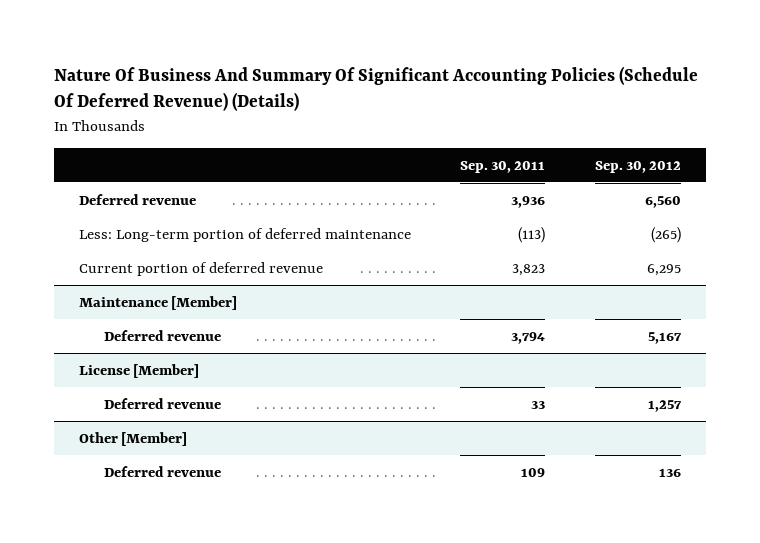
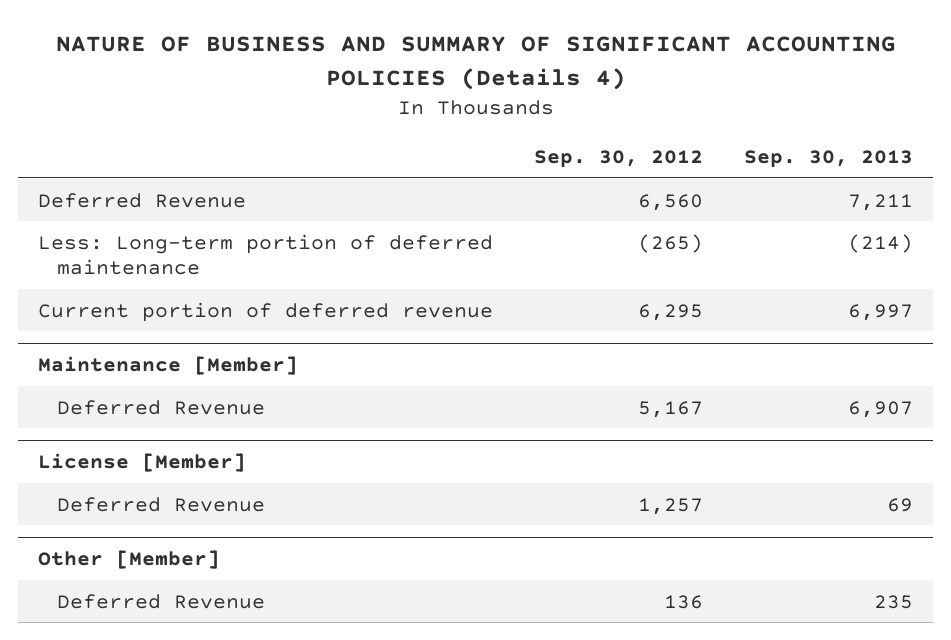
[53,65,698,112] Nature Of Business And Summary Of Significant Accounting Policies (Schedule Of Deferred Revenue) (Details) -> [55,36,896,90] NATURE OF BUSINESS AND SUMMARY OF SIGNIFICANT ACCOUNTING POLICIES (Details 4)
[460,160,546,173] Sep. 30, 2011 -> none
none -> [743,149,913,168] Sep. 30, 2013
[78,193,196,205] Deferred revenue -> [38,192,247,208] Deferred Revenue
[104,329,222,341] Deferred revenue -> [56,399,265,415] Deferred Revenue
[104,397,222,409] Deferred revenue -> [56,496,265,512] Deferred Revenue
[104,465,222,477] Deferred revenue -> [56,593,265,609] Deferred Revenue

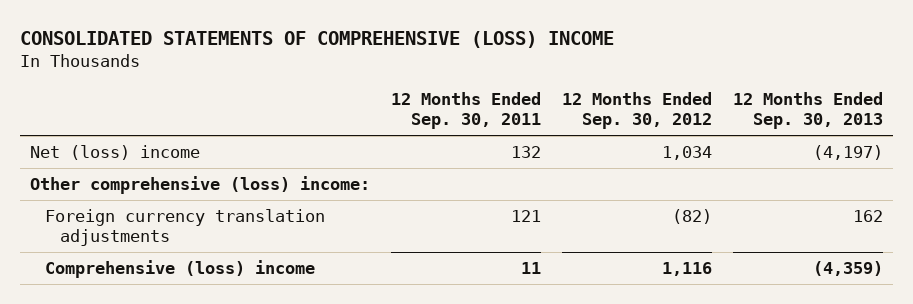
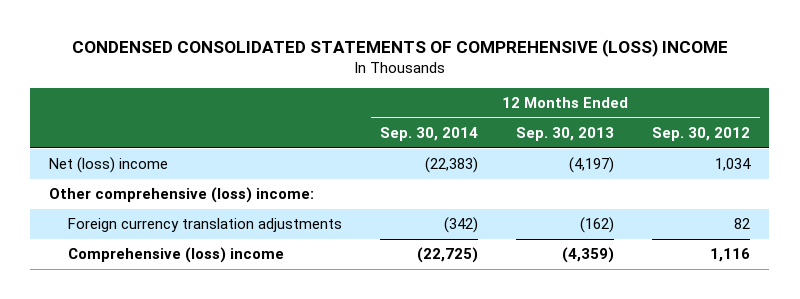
[19,31,614,49] CONSOLIDATED STATEMENTS OF COMPREHENSIVE (LOSS) INCOME -> [71,39,728,58] CONDENSED CONSOLIDATED STATEMENTS OF COMPREHENSIVE (LOSS) INCOME
[391,92,542,130] 12 Months Ended Sep. 30, 2011 -> none
none -> [380,127,479,142] Sep. 30, 2014
[671,208,712,224] (82) -> [734,218,751,230] 82
[852,209,883,222] 162 -> [580,217,615,234] (162)

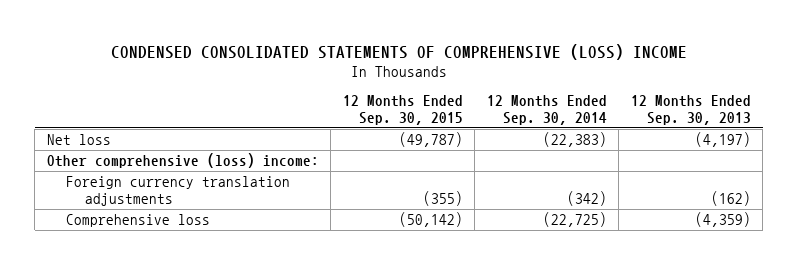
[652,127,751,142] Sep. 30, 2012 -> none
none -> [342,95,463,126] 12 Months Ended Sep. 30, 2015
[49,157,169,174] Net (loss) income -> [46,133,111,145] Net loss
[67,247,284,264] Comprehensive (loss) income -> [65,213,210,227] Comprehensive loss

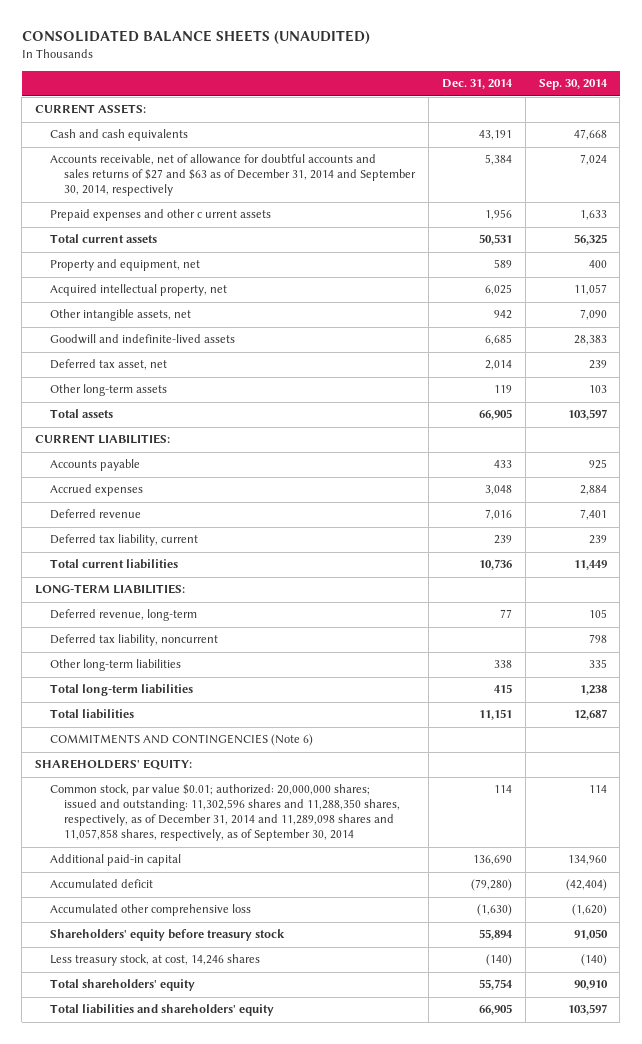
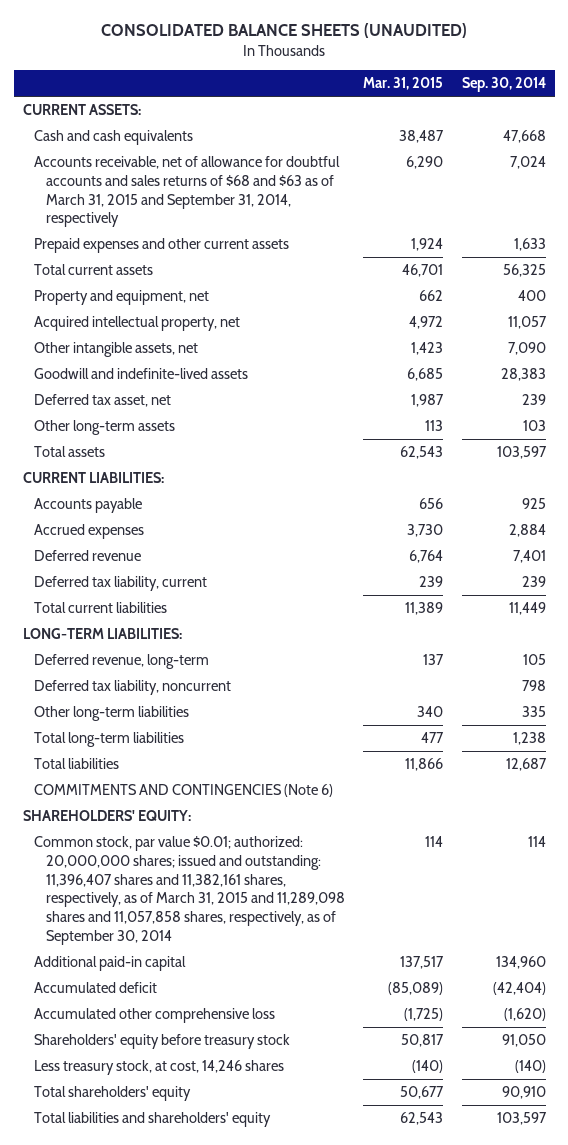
[441,79,513,90] Dec. 31, 2014 -> none
none -> [363,77,444,91] Mar. 31, 2015
[49,154,417,197] Accounts receivable, net of allowance for doubtful accounts and sales returns of $27 and $63 as of December 31, 2014 and September 30, 2014, respectively -> [34,156,341,228] Accounts receivable, net of allowance for doubtful accounts and sales returns of $68 and $63 as of March 31, 2015 and September 31, 2014, respectively
[49,209,271,222] Prepaid expenses and other c urrent assets -> [34,238,290,254] Prepaid expenses and other current assets
[49,784,401,842] Common stock, par value $0.01; authorized: 20,000,000 shares; issued and outstanding: 11,302,596 shares and 11,288,350 shares, respectively, as of December 31, 2014 and 11,289,098 shares and 11,057,858 shares, respectively, as of September 30, 2014 -> [34,836,346,945] Common stock, par value $0.01; authorized: 20,000,000 shares; issued and outstanding: 11,396,407 shares and 11,382,161 shares, respectively, as of March 31, 2015 and 11,289,098 shares and 11,057,858 shares, respectively, as of September 30, 2014

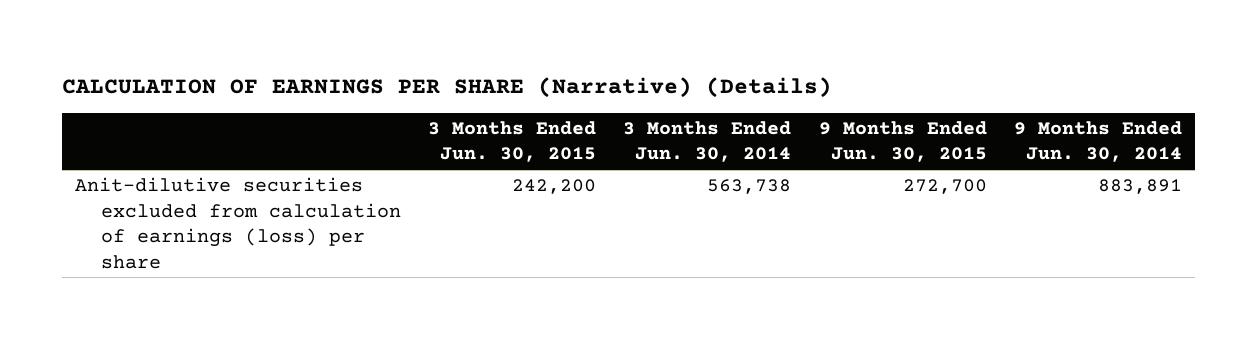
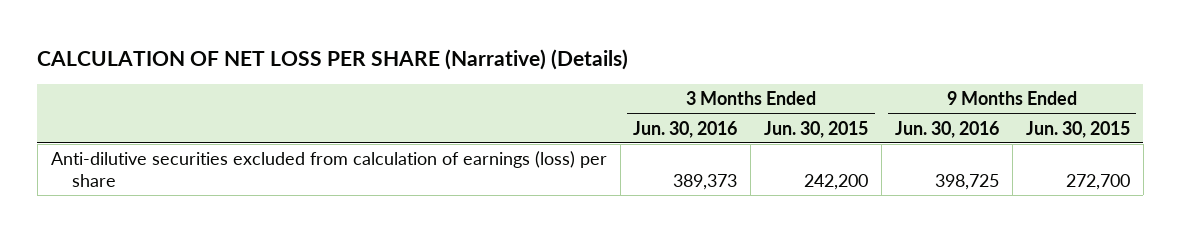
[61,76,832,98] CALCULATION OF EARNINGS PER SHARE (Narrative) (Details) -> [37,48,629,70] CALCULATION OF NET LOSS PER SHARE (Narrative) (Details)
[623,120,792,163] 3 Months Ended Jun. 30, 2014 -> none
[1013,120,1182,163] 9 Months Ended Jun. 30, 2014 -> none
none -> [633,120,738,138] Jun. 30, 2016
none -> [895,120,1000,138] Jun. 30, 2016
[75,177,402,269] Anit-dilutive securities excluded from calculation of earnings (loss) per share -> [50,151,607,188] Anti-dilutive securities excluded from calculation of earnings (loss) per share

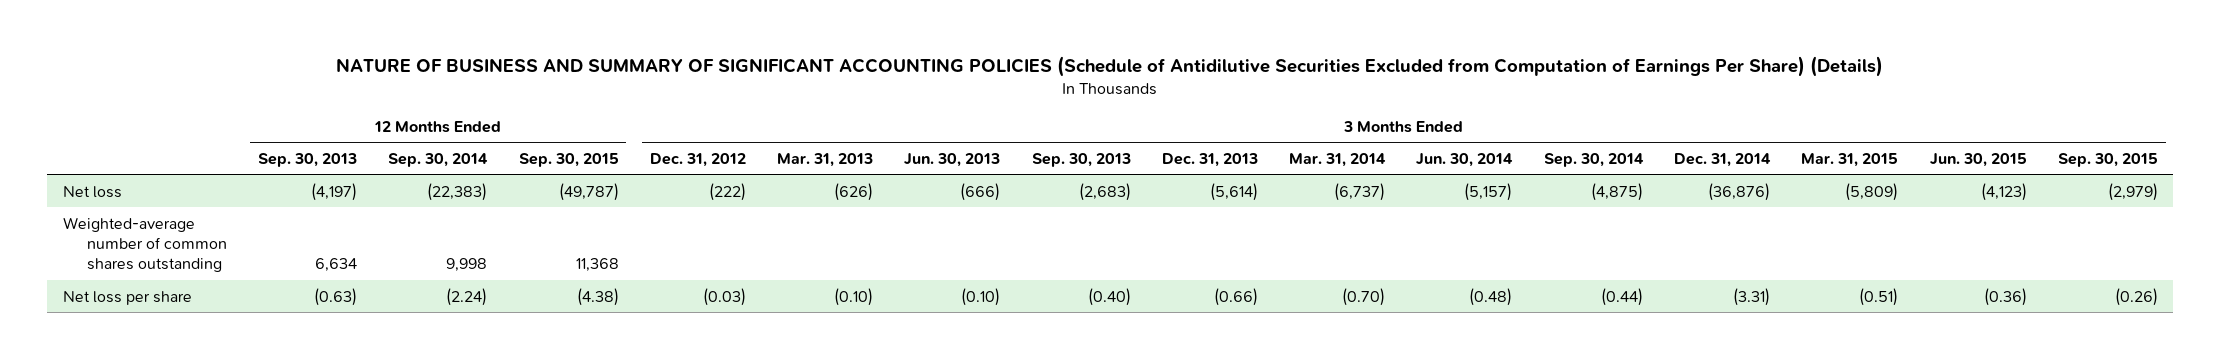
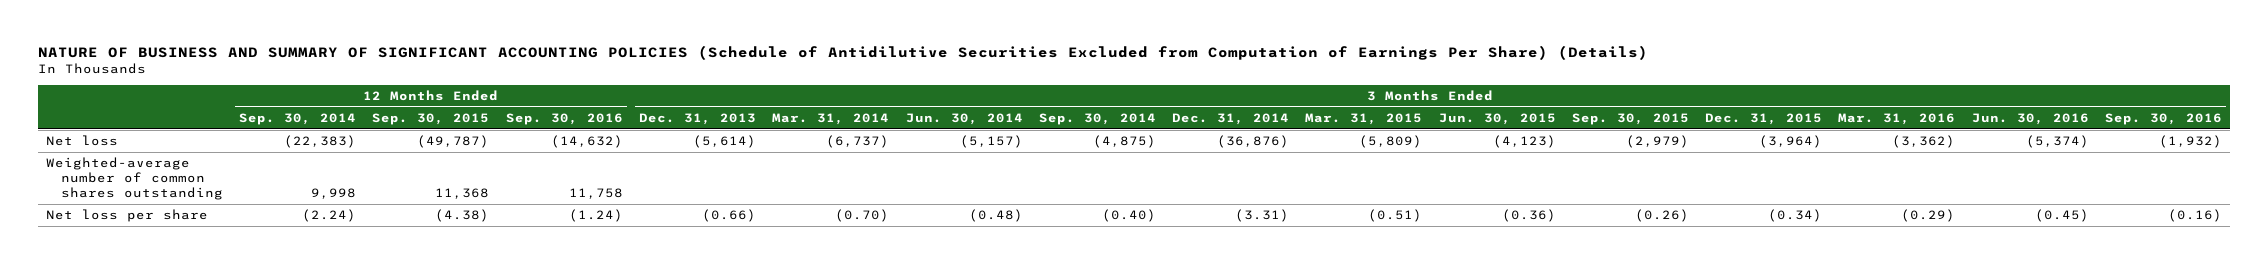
[258,152,358,167] Sep. 30, 2013 -> none
[649,152,746,167] Dec. 31, 2012 -> none
[777,152,874,167] Mar. 31, 2013 -> none
[904,152,1001,167] Jun. 30, 2013 -> none
[1031,152,1131,167] Sep. 30, 2013 -> none
none -> [505,112,623,125] Sep. 30, 2016
none -> [1705,112,1823,125] Dec. 31, 2015
none -> [1838,112,1956,125] Mar. 31, 2016
none -> [1971,112,2089,125] Jun. 30, 2016
none -> [2105,112,2223,125] Sep. 30, 2016
[1600,287,1643,306] (0.44) -> [1101,209,1156,223] (0.40)

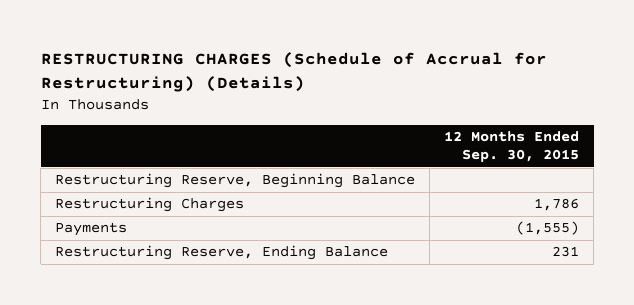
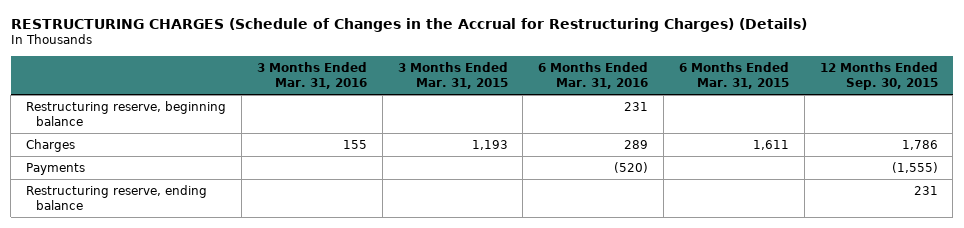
[40,52,547,93] RESTRUCTURING CHARGES (Schedule of Accrual for Restructuring) (Details) -> [10,17,807,32] RESTRUCTURING CHARGES (Schedule of Changes in the Accrual for Restructuring Charges) (Details)
none -> [256,61,367,89] 3 Months Ended Mar. 31, 2016
none -> [397,61,508,89] 3 Months Ended Mar. 31, 2015
none -> [538,61,649,89] 6 Months Ended Mar. 31, 2016
none -> [678,61,789,89] 6 Months Ended Mar. 31, 2015
[55,173,416,189] Restructuring Reserve, Beginning Balance -> [26,100,227,126] Restructuring reserve, beginning balance
[55,197,245,213] Restructuring Charges -> [26,138,76,152] Charges
[55,245,389,261] Restructuring Reserve, Ending Balance -> [26,184,208,210] Restructuring reserve, ending balance

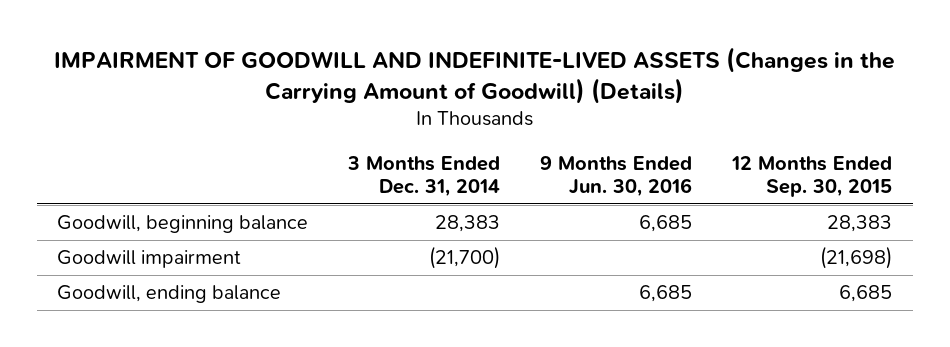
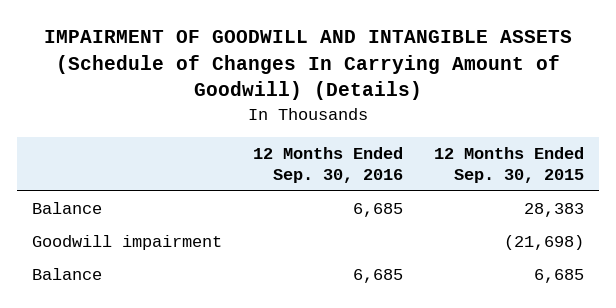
[53,46,895,104] IMPAIRMENT OF GOODWILL AND INDEFINITE-LIVED ASSETS (Changes in the Carrying Amount of Goodwill) (Details) -> [44,30,573,101] IMPAIRMENT OF GOODWILL AND INTANGIBLE ASSETS (Schedule of Changes In Carrying Amount of Goodwill) (Details)
[347,155,501,197] 3 Months Ended Dec. 31, 2014 -> none
[540,155,693,197] 9 Months Ended Jun. 30, 2016 -> none
none -> [253,147,404,183] 12 Months Ended Sep. 30, 2016
[57,215,309,234] Goodwill, beginning balance -> [32,202,103,215] Balance
[57,285,282,304] Goodwill, ending balance -> [32,268,103,281] Balance

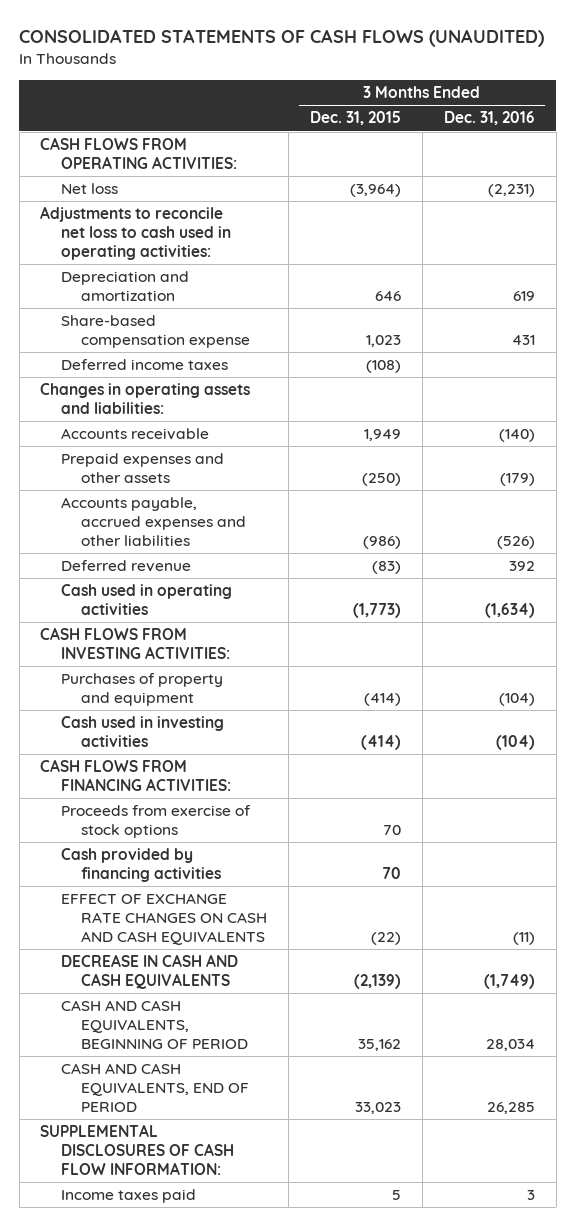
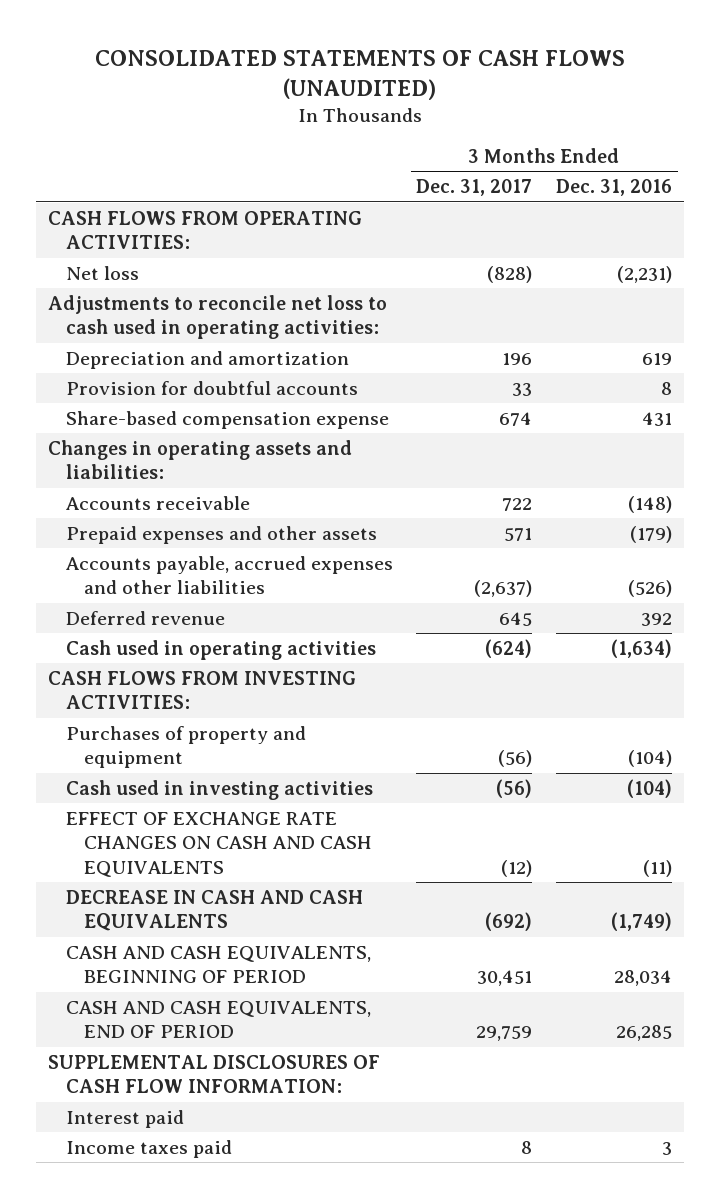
[309,111,401,126] Dec. 31, 2015 -> none
none -> [416,179,533,197] Dec. 31, 2017
none -> [65,380,358,395] Provision for doubtful accounts
[60,359,228,371] Deferred income taxes -> none
[498,429,535,443] (140) -> [628,495,673,513] (148)
[40,759,231,792] CASH FLOWS FROM FINANCING ACTIVITIES: -> none
[60,805,251,839] Proceeds from exercise of stock options -> none
[60,848,221,883] Cash provided by financing activities -> none
none -> [65,1109,184,1128] Interest paid

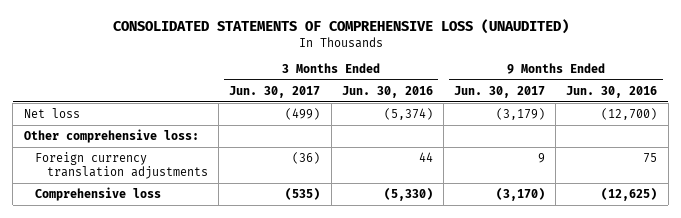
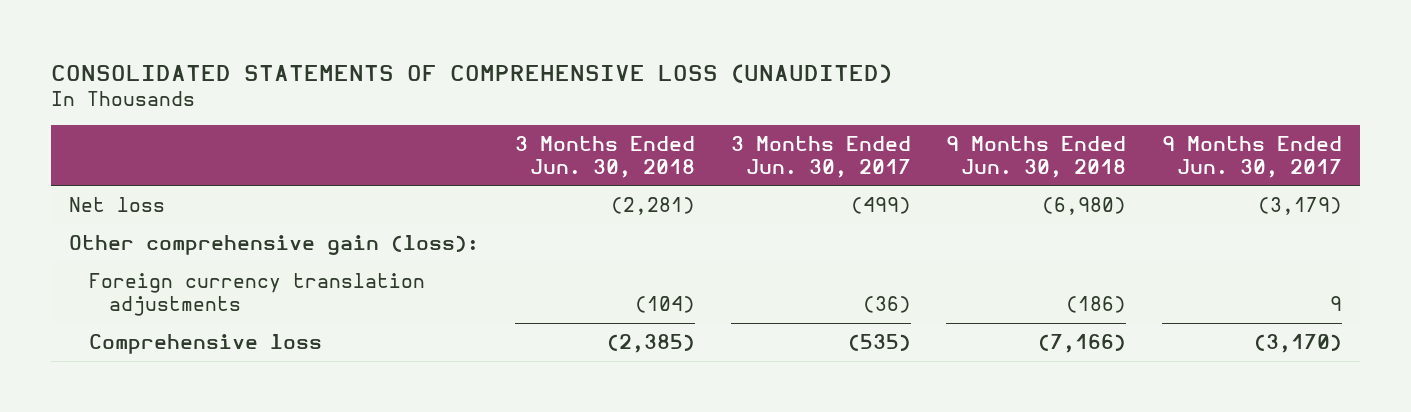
[341,85,433,98] Jun. 30, 2016 -> none
[566,85,658,98] Jun. 30, 2016 -> none
none -> [515,135,696,178] 3 Months Ended Jun. 30, 2018
none -> [946,135,1127,178] 9 Months Ended Jun. 30, 2018
[23,128,199,143] Other comprehensive loss: -> [69,234,480,255] Other comprehensive gain (loss):

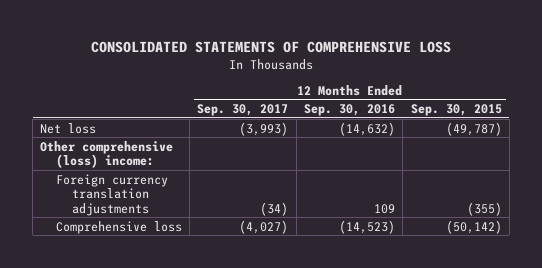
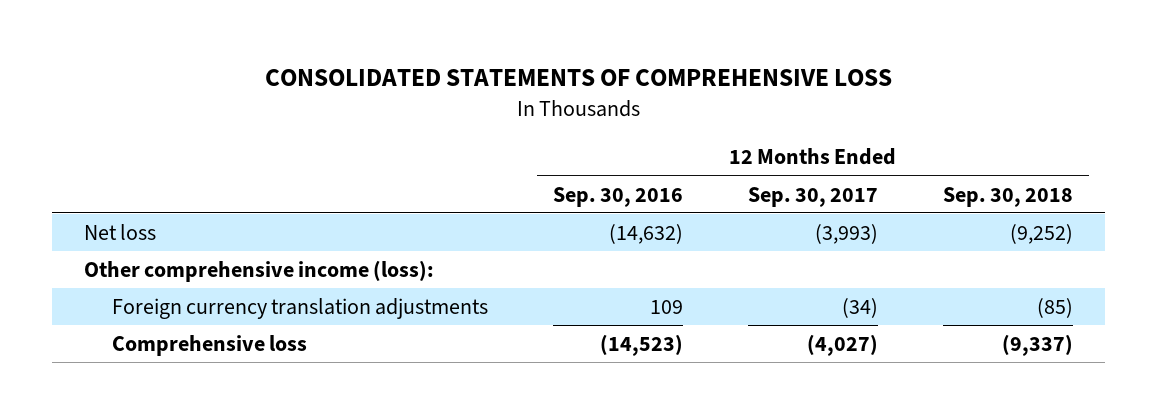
[410,104,502,117] Sep. 30, 2015 -> none
none -> [942,186,1073,207] Sep. 30, 2018
[40,140,174,169] Other comprehensive (loss) income: -> [84,259,435,282] Other comprehensive income (loss):

